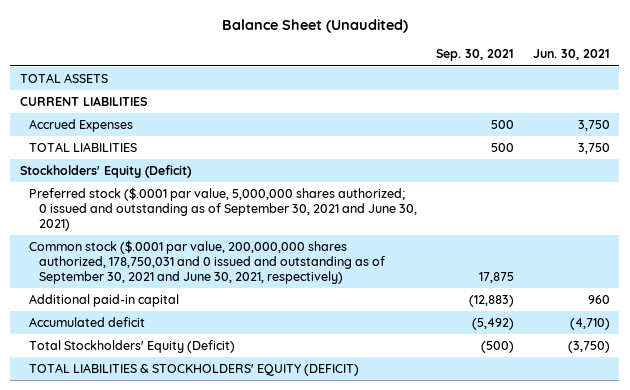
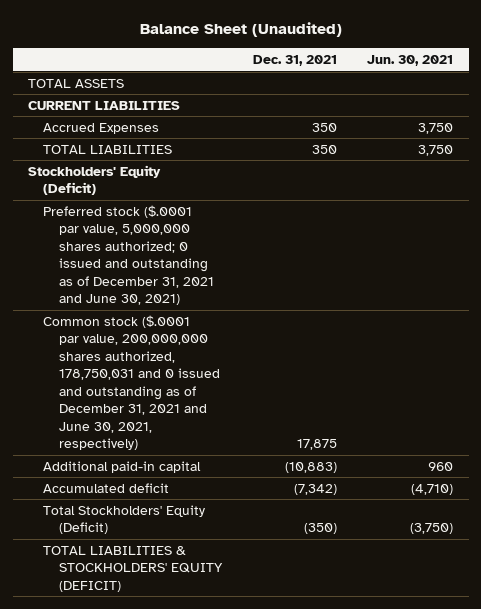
[436,49,515,62] Sep. 30, 2021 -> none
none -> [252,55,337,67] Dec. 31, 2021
[29,187,418,232] Preferred stock ($.0001 par value, 5,000,000 shares authorized; 0 issued and outstanding as of September 30, 2021 and June 30, 2021) -> [43,204,214,306] Preferred stock ($.0001 par value, 5,000,000 shares authorized; 0 issued and outstanding as of December 31, 2021 and June 30, 2021)
[29,240,386,285] Common stock ($.0001 par value, 200,000,000 shares authorized, 178,750,031 and 0 issued and outstanding as of September 30, 2021 and June 30, 2021, respectively) -> [43,314,220,451] Common stock ($.0001 par value, 200,000,000 shares authorized, 178,750,031 and 0 issued and outstanding as of December 31, 2021 and June 30, 2021, respectively)

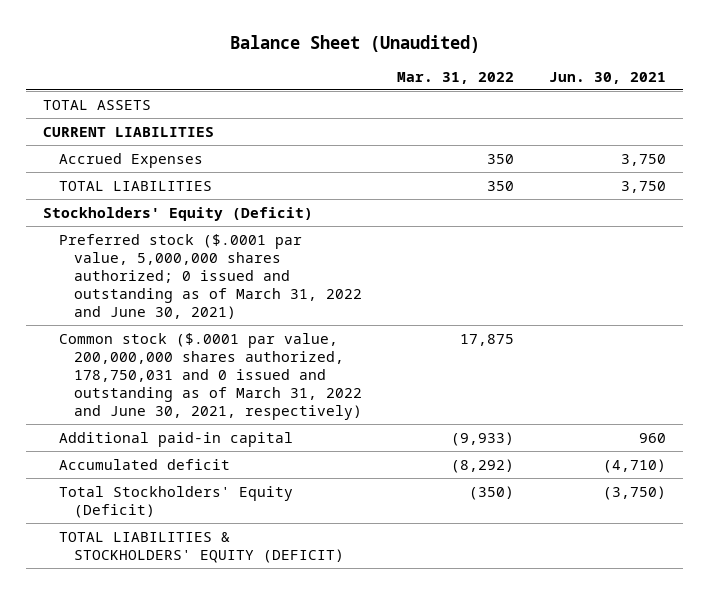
[252,55,337,67] Dec. 31, 2021 -> none
none -> [396,71,514,84] Mar. 31, 2022
[43,204,214,306] Preferred stock ($.0001 par value, 5,000,000 shares authorized; 0 issued and outstanding as of December 31, 2021 and June 30, 2021) -> [58,233,363,320] Preferred stock ($.0001 par value, 5,000,000 shares authorized; 0 issued and outstanding as of March 31, 2022 and June 30, 2021)
[43,314,220,451] Common stock ($.0001 par value, 200,000,000 shares authorized, 178,750,031 and 0 issued and outstanding as of December 31, 2021 and June 30, 2021, respectively) -> [58,332,363,421] Common stock ($.0001 par value, 200,000,000 shares authorized, 178,750,031 and 0 issued and outstanding as of March 31, 2022 and June 30, 2021, respectively)

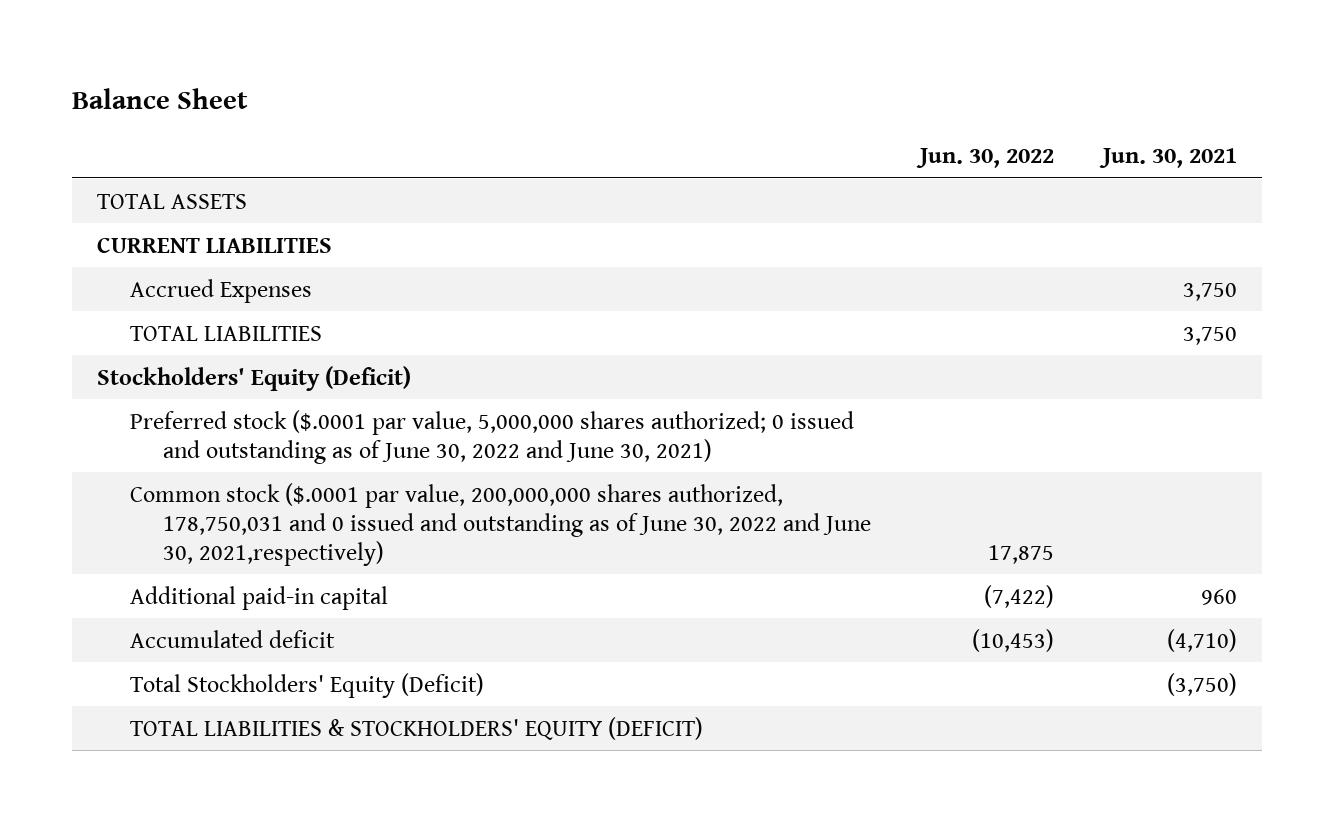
[229,34,480,53] Balance Sheet (Unaudited) -> [72,88,249,110] Balance Sheet
[396,71,514,84] Mar. 31, 2022 -> none
none -> [915,147,1054,168] Jun. 30, 2022
[58,233,363,320] Preferred stock ($.0001 par value, 5,000,000 shares authorized; 0 issued and outstanding as of March 31, 2022 and June 30, 2021) -> [129,409,854,464] Preferred stock ($.0001 par value, 5,000,000 shares authorized; 0 issued and outstanding as of June 30, 2022 and June 30, 2021)
[58,332,363,421] Common stock ($.0001 par value, 200,000,000 shares authorized, 178,750,031 and 0 issued and outstanding as of March 31, 2022 and June 30, 2021, respectively) -> [129,482,871,566] Common stock ($.0001 par value, 200,000,000 shares authorized, 178,750,031 and 0 issued and outstanding as of June 30, 2022 and June 30, 2021,respectively)

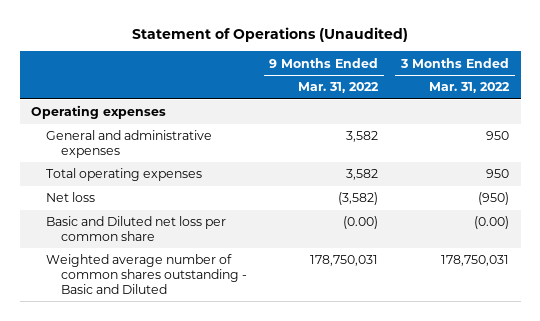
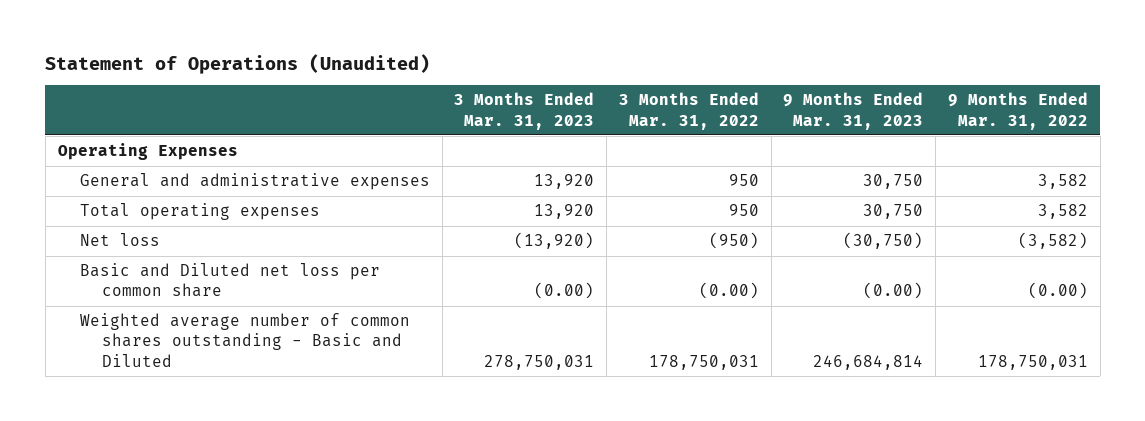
none -> [454,92,595,130] 3 Months Ended Mar. 31, 2023
none -> [783,92,924,130] 9 Months Ended Mar. 31, 2023
[31,105,167,120] Operating expenses -> [57,143,238,161] Operating Expenses

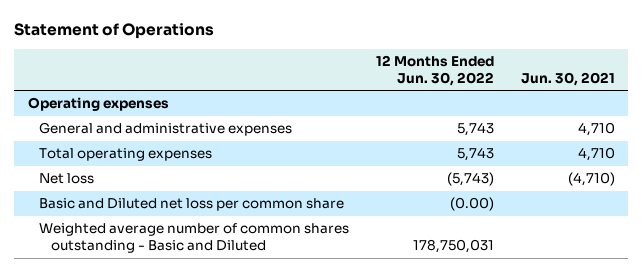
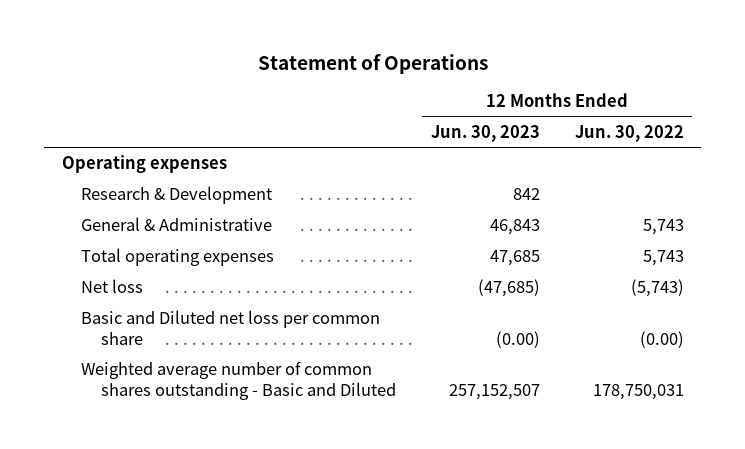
[520,72,615,87] Jun. 30, 2021 -> none
none -> [430,124,540,142] Jun. 30, 2023
none -> [81,186,273,205] Research & Development
[39,122,293,137] General and administrative expenses -> [81,217,273,232] General & Administrative

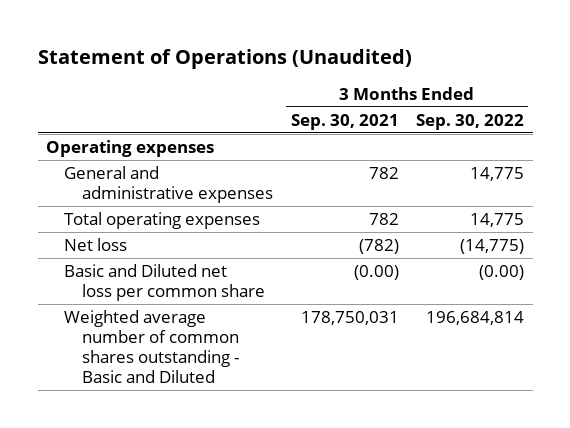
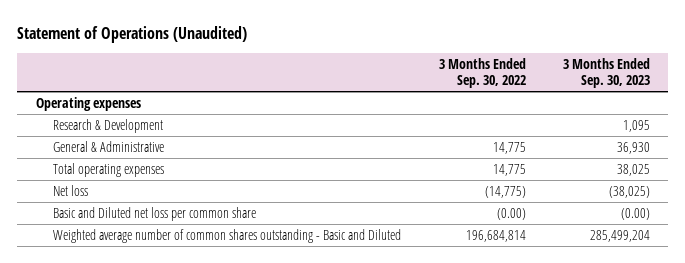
[290,113,399,130] Sep. 30, 2021 -> none
none -> [562,57,650,89] 3 Months Ended Sep. 30, 2023
none -> [53,119,164,134] Research & Development
[64,165,274,203] General and administrative expenses -> [53,141,165,153] General & Administrative

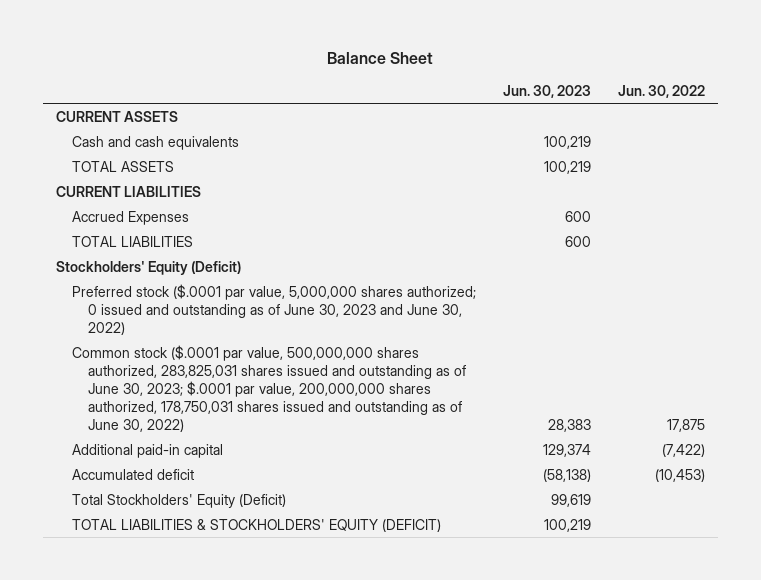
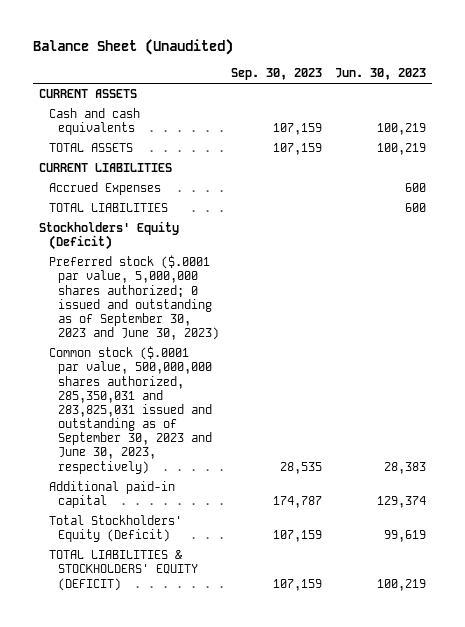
[327,52,434,65] Balance Sheet -> [32,39,233,56] Balance Sheet (Unaudited)
[617,84,705,98] Jun. 30, 2022 -> none
none -> [231,68,323,81] Sep. 30, 2023
[71,283,476,335] Preferred stock ($.0001 par value, 5,000,000 shares authorized; 0 issued and outstanding as of June 30, 2023 and June 30, 2022) -> [48,255,219,341] Preferred stock ($.0001 par value, 5,000,000 shares authorized; 0 issued and outstanding as of September 30, 2023 and June 30, 2023)
[71,344,466,432] Common stock ($.0001 par value, 500,000,000 shares authorized, 283,825,031 shares issued and outstanding as of June 30, 2023; $.0001 par value, 200,000,000 shares authorized, 178,750,031 shares issued and outstanding as of June 30, 2022) -> [48,346,212,474] Common stock ($.0001 par value, 500,000,000 shares authorized, 285,350,031 and 283,825,031 issued and outstanding as of September 30, 2023 and June 30, 2023, respectively)
[71,468,194,480] Accumulated deficit -> none

